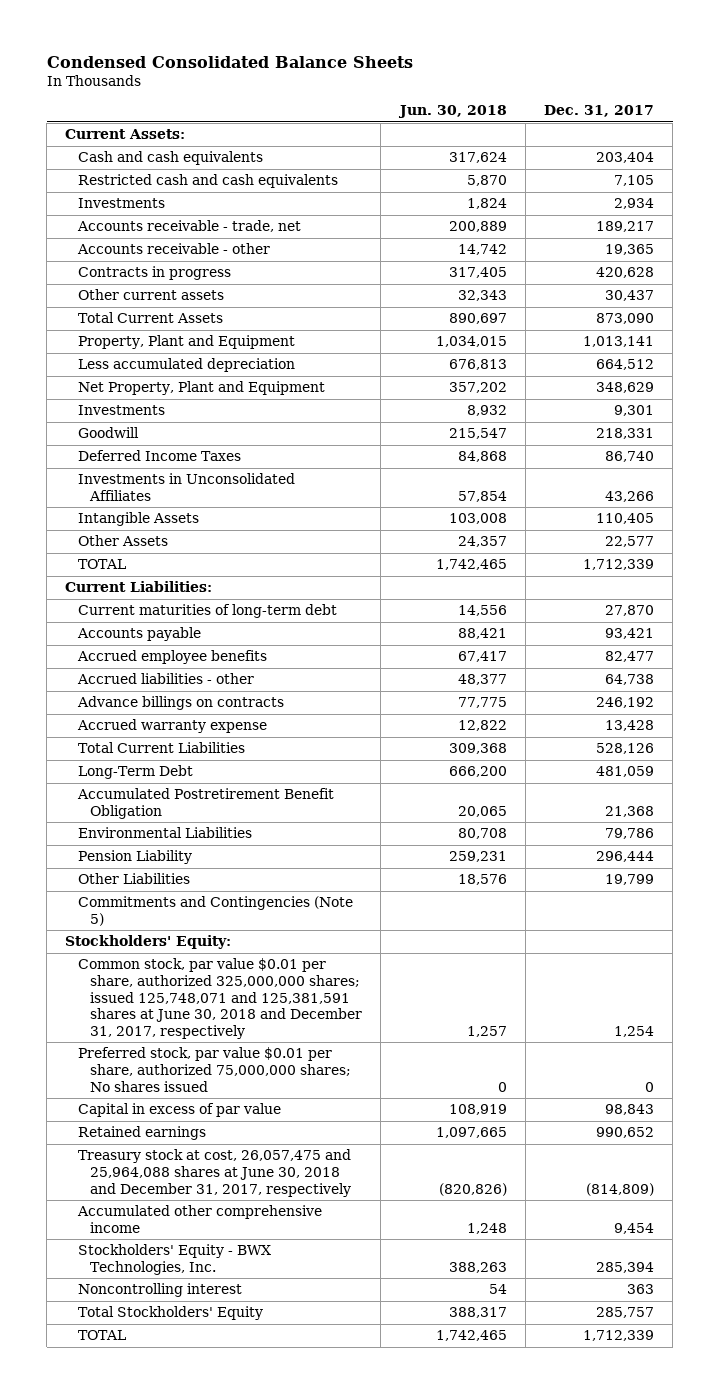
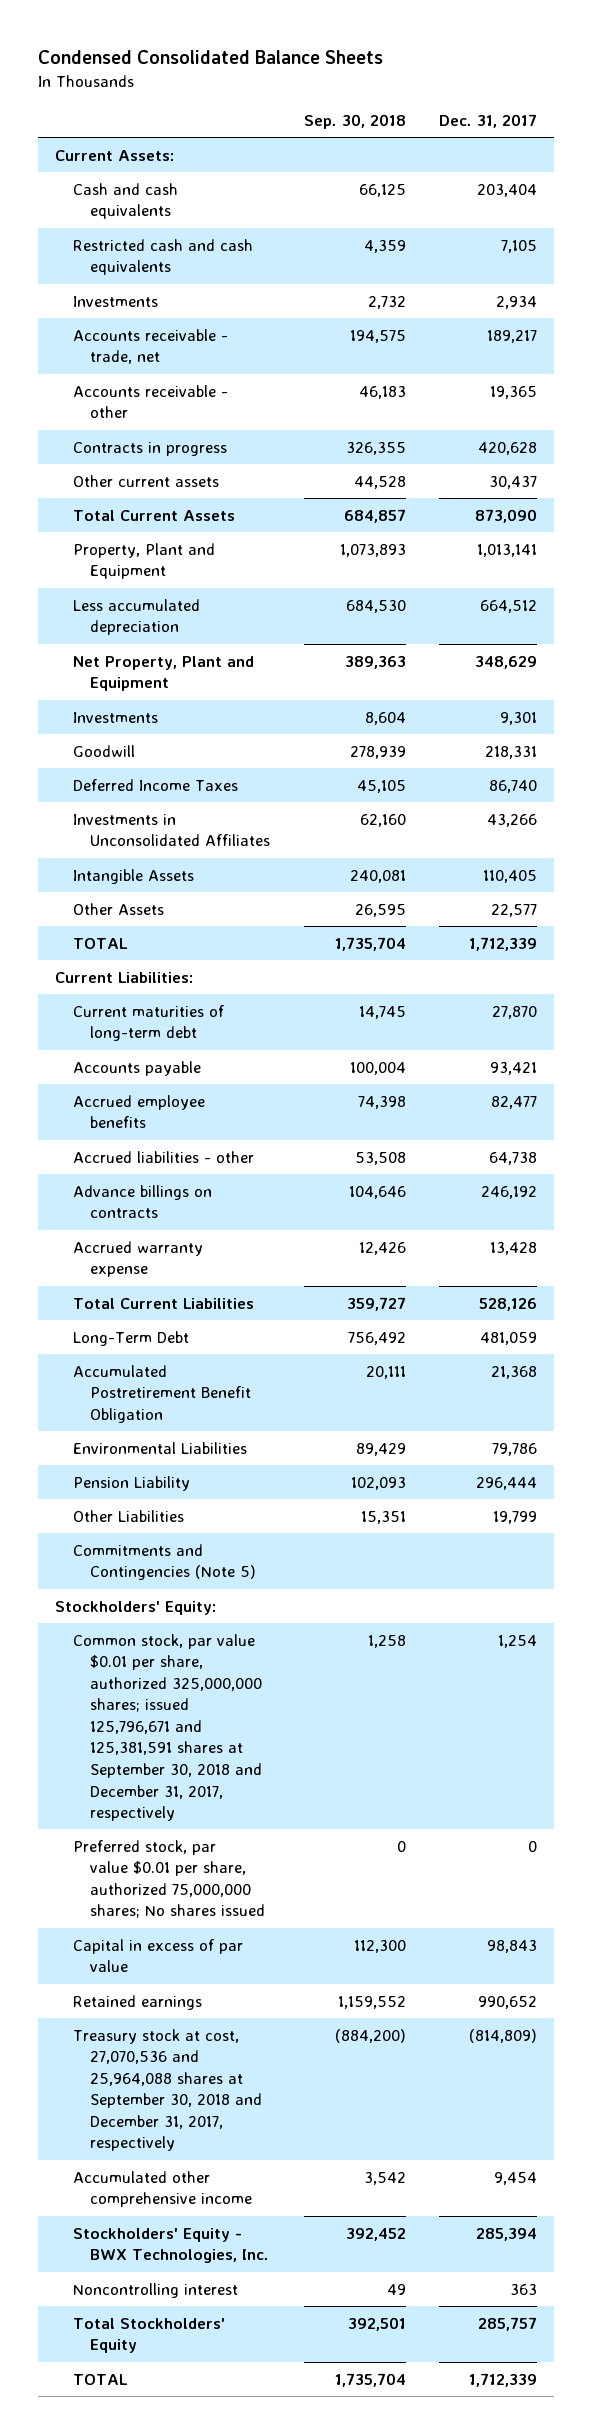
[397,105,507,119] Jun. 30, 2018 -> none
none -> [303,113,406,129] Sep. 30, 2018
[77,958,363,1040] Common stock, par value $0.01 per share, authorized 325,000,000 shares; issued 125,748,071 and 125,381,591 shares at June 30, 2018 and December 31, 2017, respectively -> [72,1633,263,1822] Common stock, par value $0.01 per share, authorized 325,000,000 shares; issued 125,796,671 and 125,381,591 shares at September 30, 2018 and December 31, 2017, respectively
[77,1149,352,1197] Treasury stock at cost, 26,057,475 and 25,964,088 shares at June 30, 2018 and December 31, 2017, respectively -> [72,2028,263,2152] Treasury stock at cost, 27,070,536 and 25,964,088 shares at September 30, 2018 and December 31, 2017, respectively

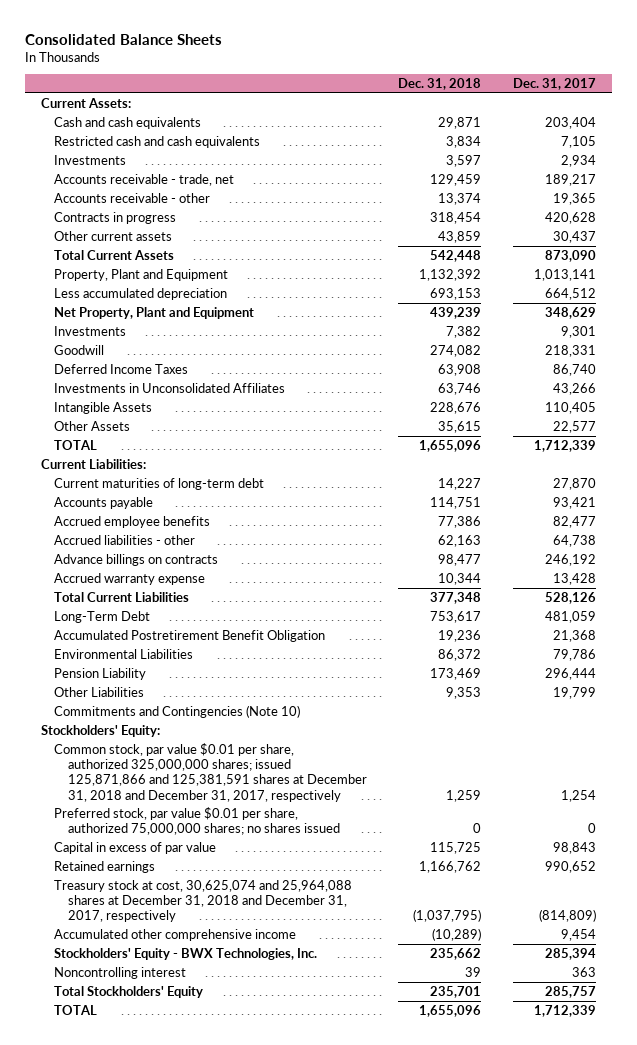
[38,50,384,65] Condensed Consolidated Balance Sheets -> [24,33,222,45] Consolidated Balance Sheets
[303,113,406,129] Sep. 30, 2018 -> none
none -> [398,78,482,91] Dec. 31, 2018
[72,1543,257,1581] Commitments and Contingencies (Note 5) -> [54,704,301,718] Commitments and Contingencies (Note 10)
[72,1633,263,1822] Common stock, par value $0.01 per share, authorized 325,000,000 shares; issued 125,796,671 and 125,381,591 shares at September 30, 2018 and December 31, 2017, respectively -> [54,742,367,802] Common stock, par value $0.01 per share, authorized 325,000,000 shares; issued 125,871,866 and 125,381,591 shares at December 31, 2018 and December 31, 2017, respectively
[72,1839,266,1919] Preferred stock, par value $0.01 per share, authorized 75,000,000 shares; No shares issued -> [54,806,340,836] Preferred stock, par value $0.01 per share, authorized 75,000,000 shares; no shares issued
[72,2028,263,2152] Treasury stock at cost, 27,070,536 and 25,964,088 shares at September 30, 2018 and December 31, 2017, respectively -> [54,879,353,923] Treasury stock at cost, 30,625,074 and 25,964,088 shares at December 31, 2018 and December 31, 2017, respectively

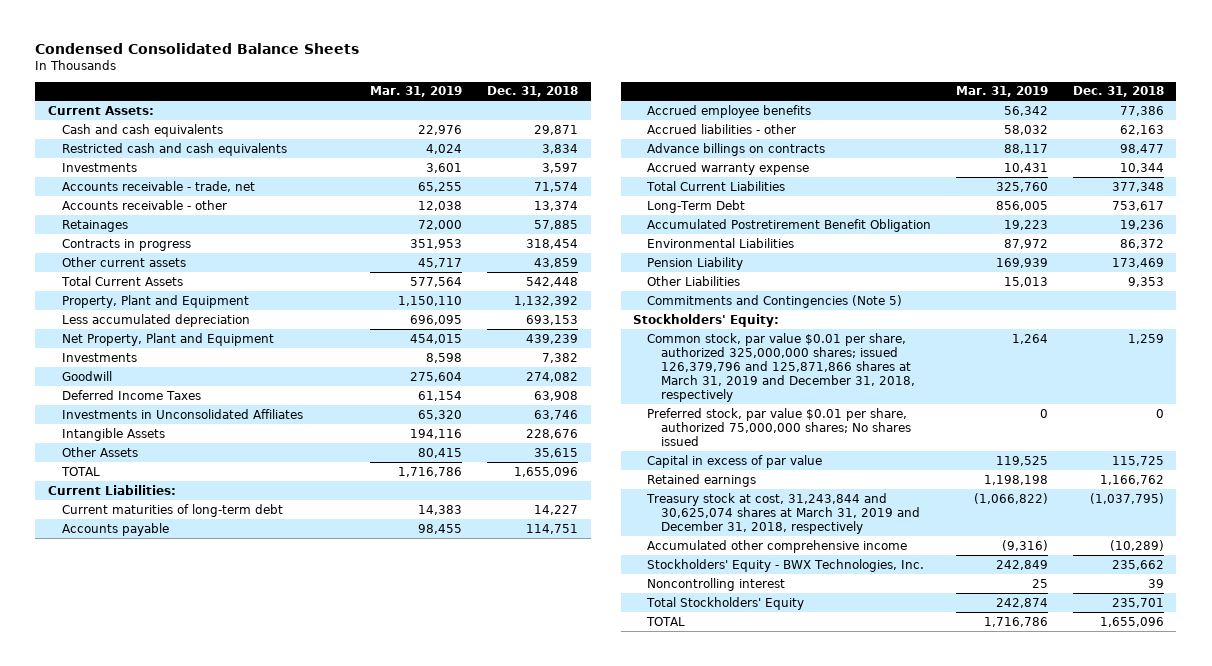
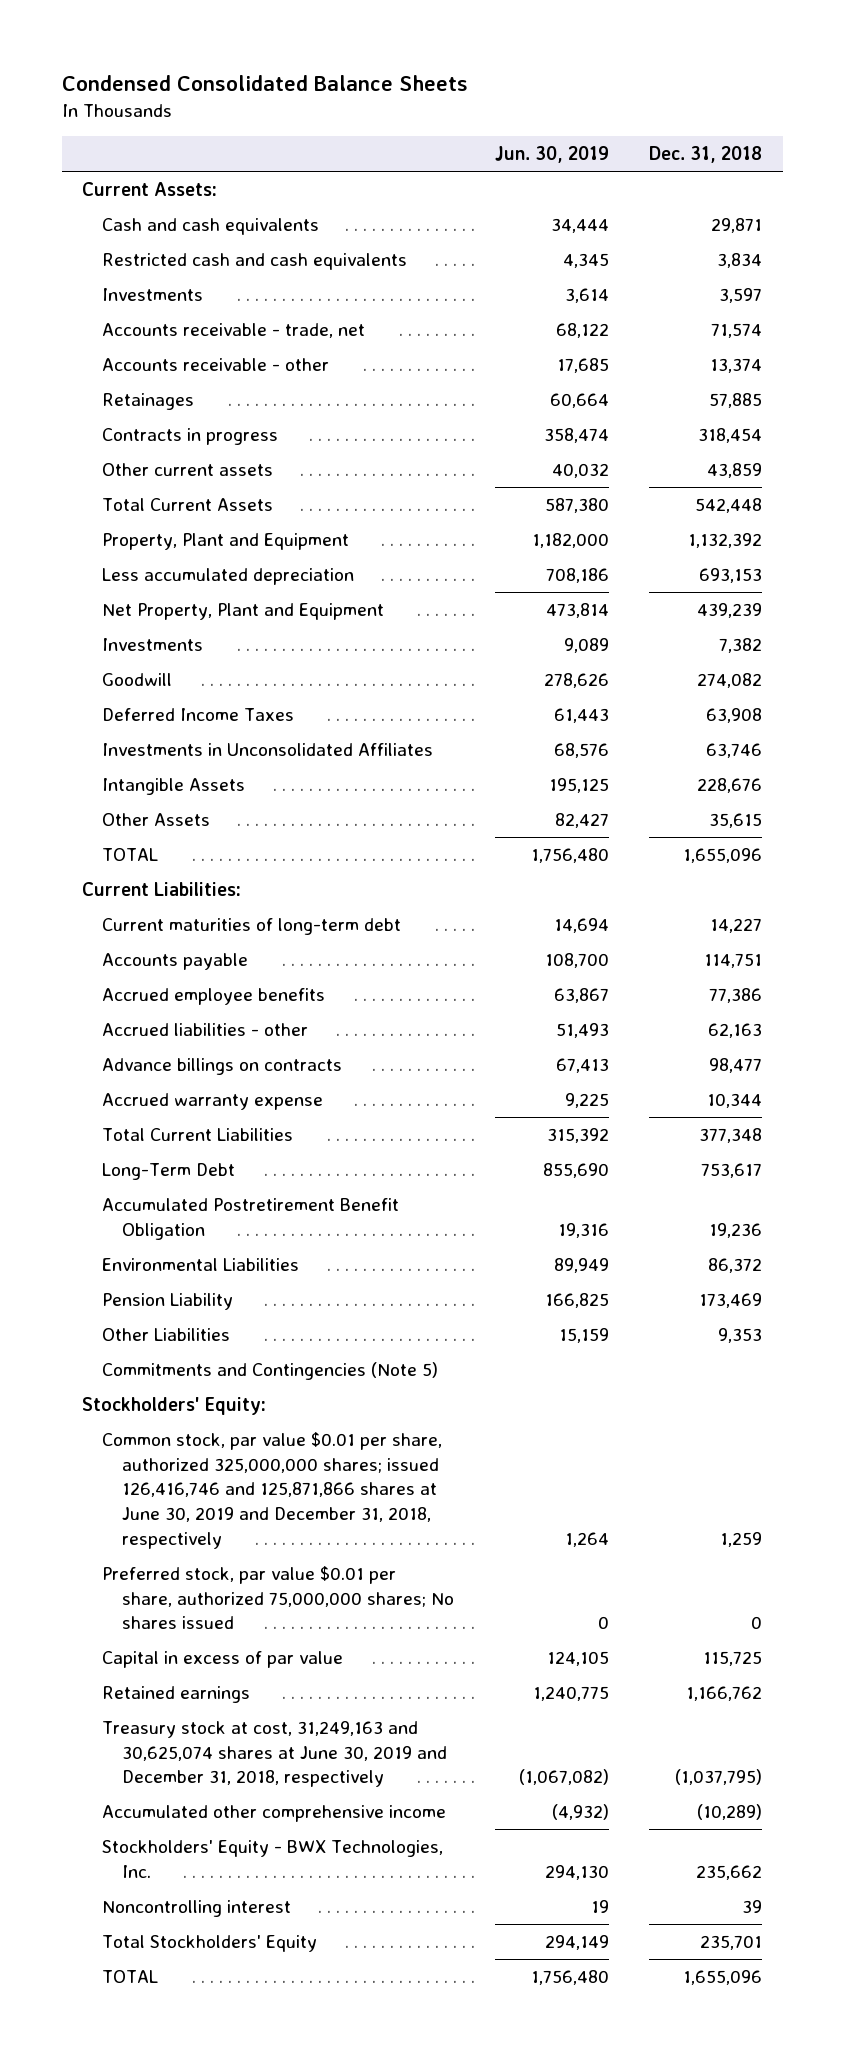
[370,86,463,98] Mar. 31, 2019 -> none
none -> [494,146,609,164] Jun. 30, 2019
[647,332,915,403] Common stock, par value $0.01 per share, authorized 325,000,000 shares; issued 126,379,796 and 125,871,866 shares at March 31, 2019 and December 31, 2018, respectively -> [102,1431,443,1549] Common stock, par value $0.01 per share, authorized 325,000,000 shares; issued 126,416,746 and 125,871,866 shares at June 30, 2019 and December 31, 2018, respectively
[646,492,920,534] Treasury stock at cost, 31,243,844 and 30,625,074 shares at March 31, 2019 and December 31, 2018, respectively -> [102,1720,448,1788] Treasury stock at cost, 31,249,163 and 30,625,074 shares at June 30, 2019 and December 31, 2018, respectively

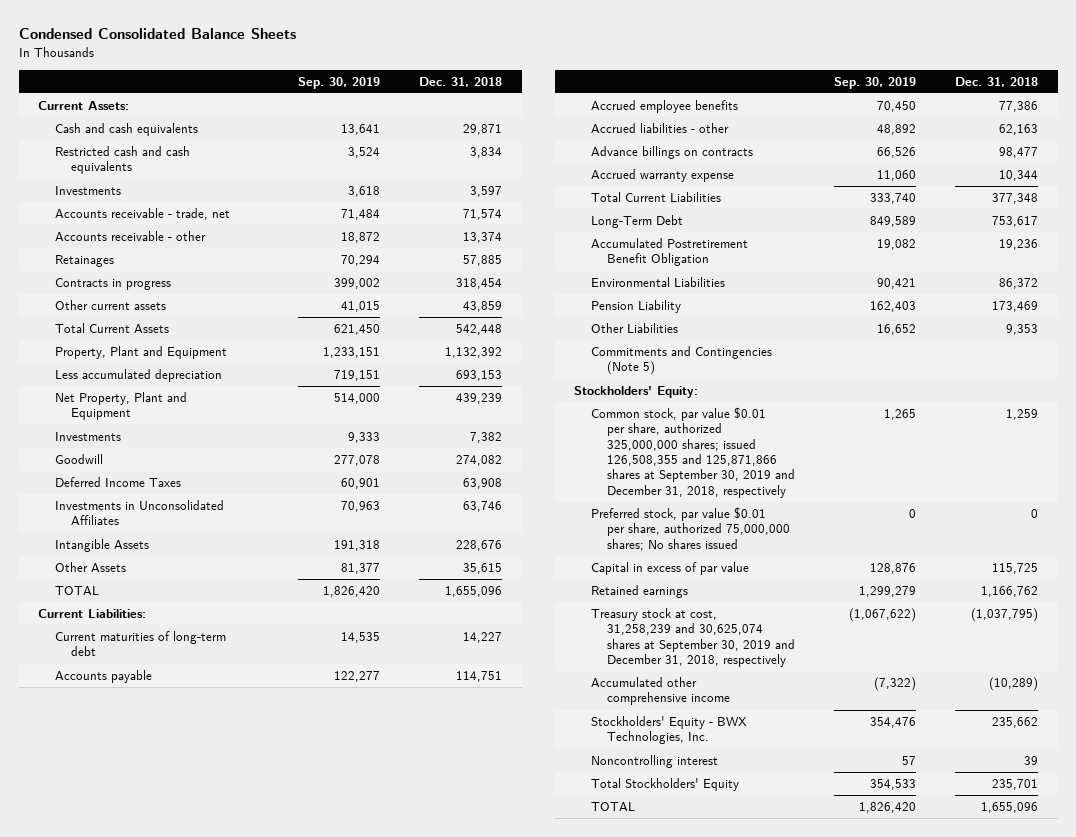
[494,146,609,164] Jun. 30, 2019 -> none
none -> [298,76,381,89] Sep. 30, 2019
[102,1431,443,1549] Common stock, par value $0.01 per share, authorized 325,000,000 shares; issued 126,416,746 and 125,871,866 shares at June 30, 2019 and December 31, 2018, respectively -> [590,407,796,498] Common stock, par value $0.01 per share, authorized 325,000,000 shares; issued 126,508,355 and 125,871,866 shares at September 30, 2019 and December 31, 2018, respectively
[102,1720,448,1788] Treasury stock at cost, 31,249,163 and 30,625,074 shares at June 30, 2019 and December 31, 2018, respectively -> [590,608,796,668] Treasury stock at cost, 31,258,239 and 30,625,074 shares at September 30, 2019 and December 31, 2018, respectively

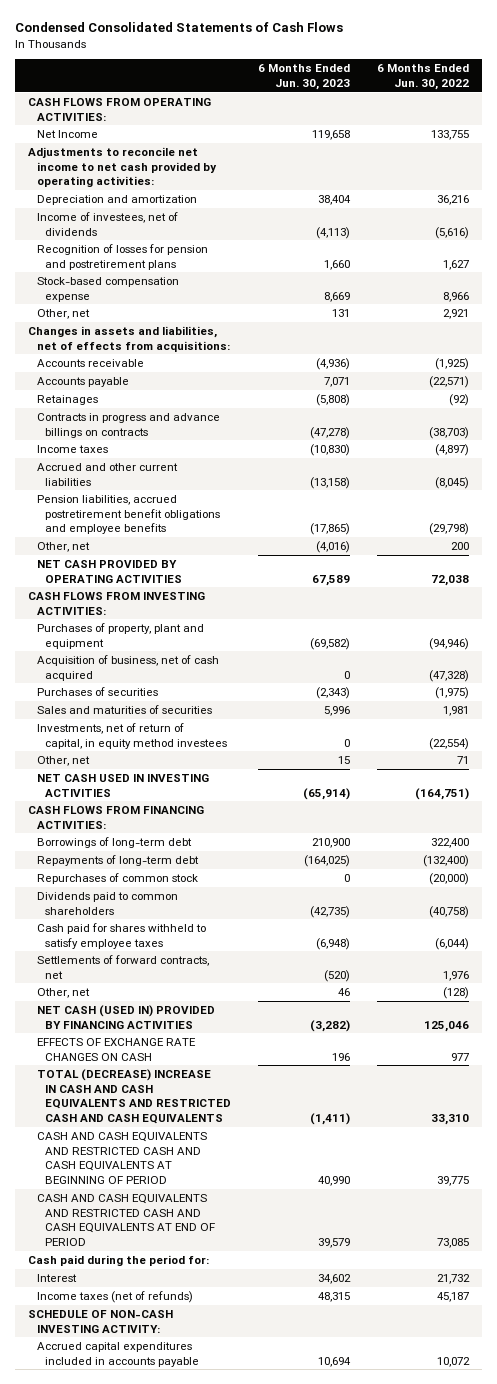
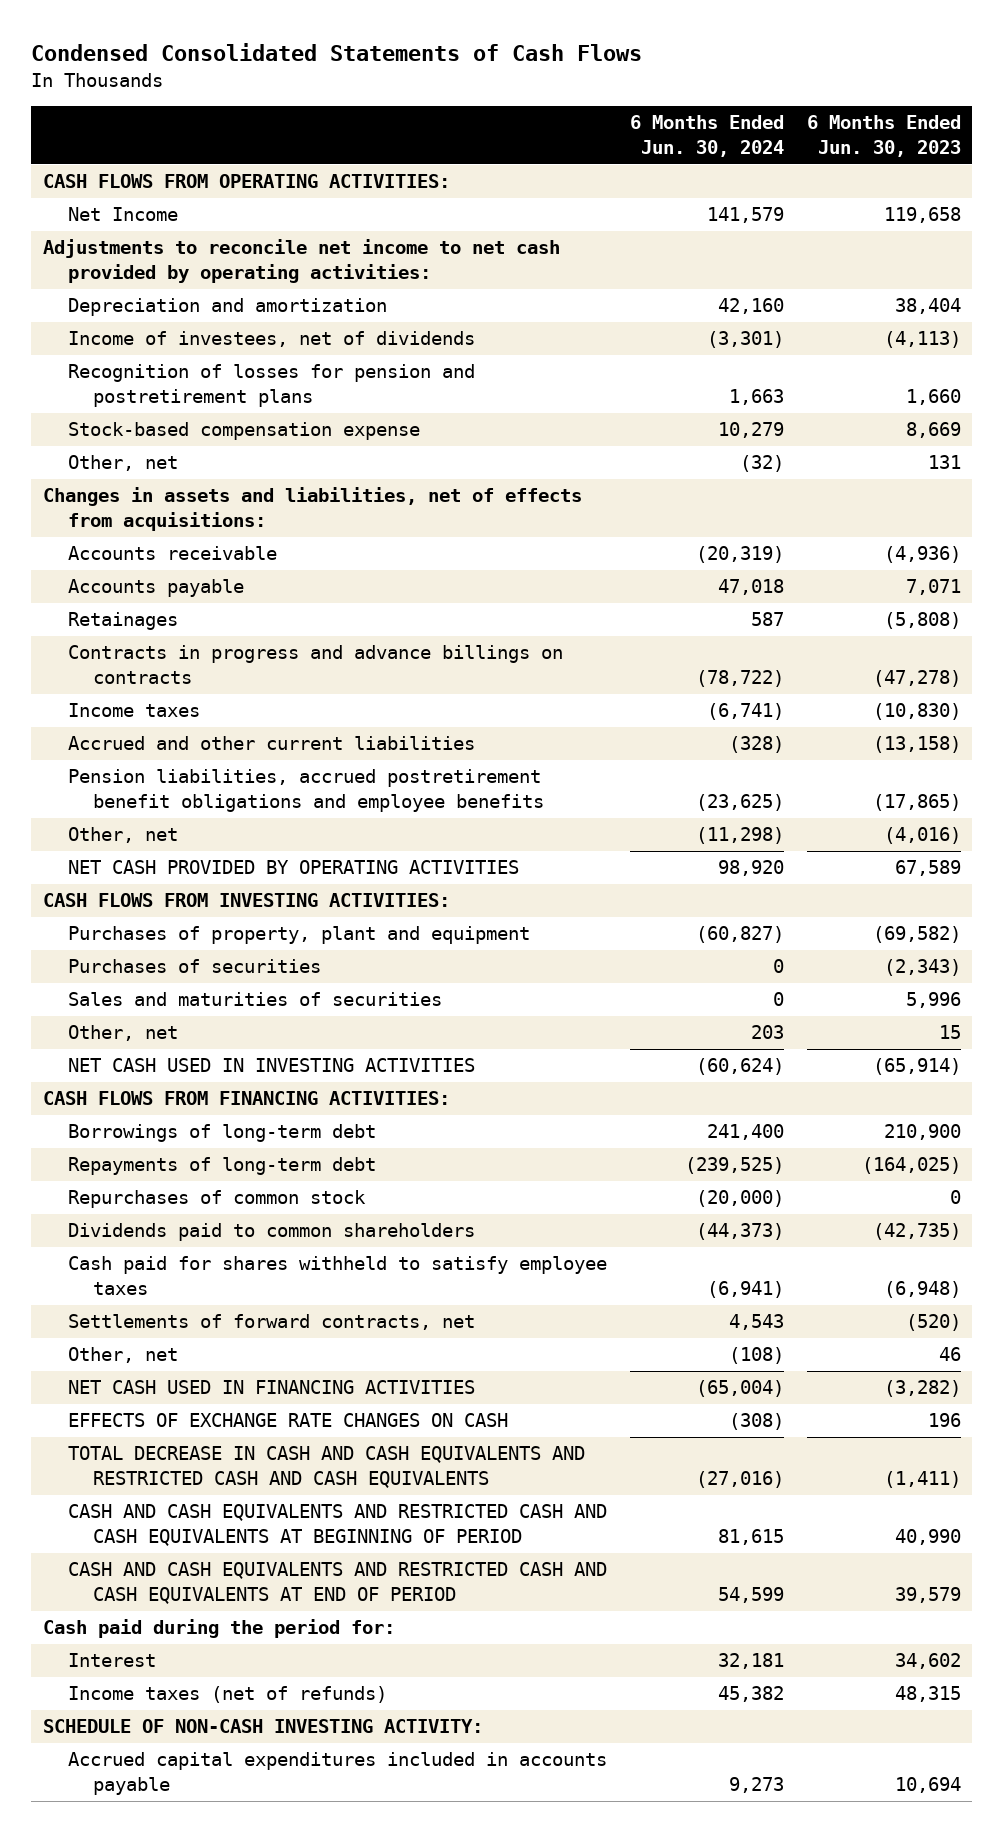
[376,64,469,91] 6 Months Ended Jun. 30, 2022 -> none
none -> [629,115,784,158] 6 Months Ended Jun. 30, 2024
[36,654,219,681] Acquisition of business, net of cash acquired -> none
[36,722,228,749] Investments, net of return of capital, in equity method investees -> none
[36,1004,215,1029] NET CASH (USED IN) PROVIDED BY FINANCING ACTIVITIES -> [67,1380,475,1395] NET CASH USED IN FINANCING ACTIVITIES
[36,1068,232,1124] TOTAL (DECREASE) INCREASE IN CASH AND CASH EQUIVALENTS AND RESTRICTED CASH AND CASH EQUIVALENTS -> [67,1446,585,1489] TOTAL DECREASE IN CASH AND CASH EQUIVALENTS AND RESTRICTED CASH AND CASH EQUIVALENTS

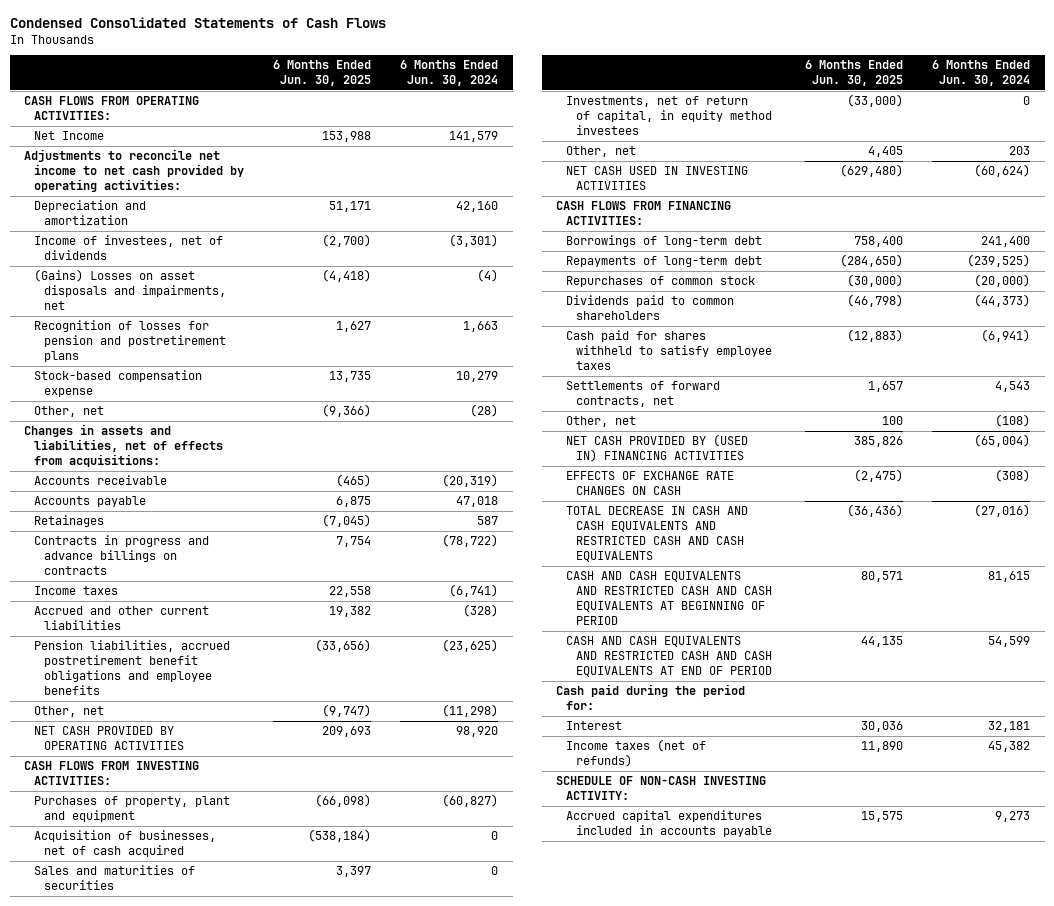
[806,115,961,158] 6 Months Ended Jun. 30, 2023 -> none
none -> [272,60,371,87] 6 Months Ended Jun. 30, 2025
none -> [33,269,226,311] (Gains) Losses on asset disposals and impairments, net
[739,455,784,473] (32) -> [470,404,499,418] (28)
[67,959,321,974] Purchases of securities -> none
none -> [33,830,216,858] Acquisition of businesses, net of cash acquired
none -> [566,96,772,136] Investments, net of return of capital, in equity method investees
[67,1380,475,1395] NET CASH USED IN FINANCING ACTIVITIES -> [566,434,749,463] NET CASH PROVIDED BY (USED IN) FINANCING ACTIVITIES

